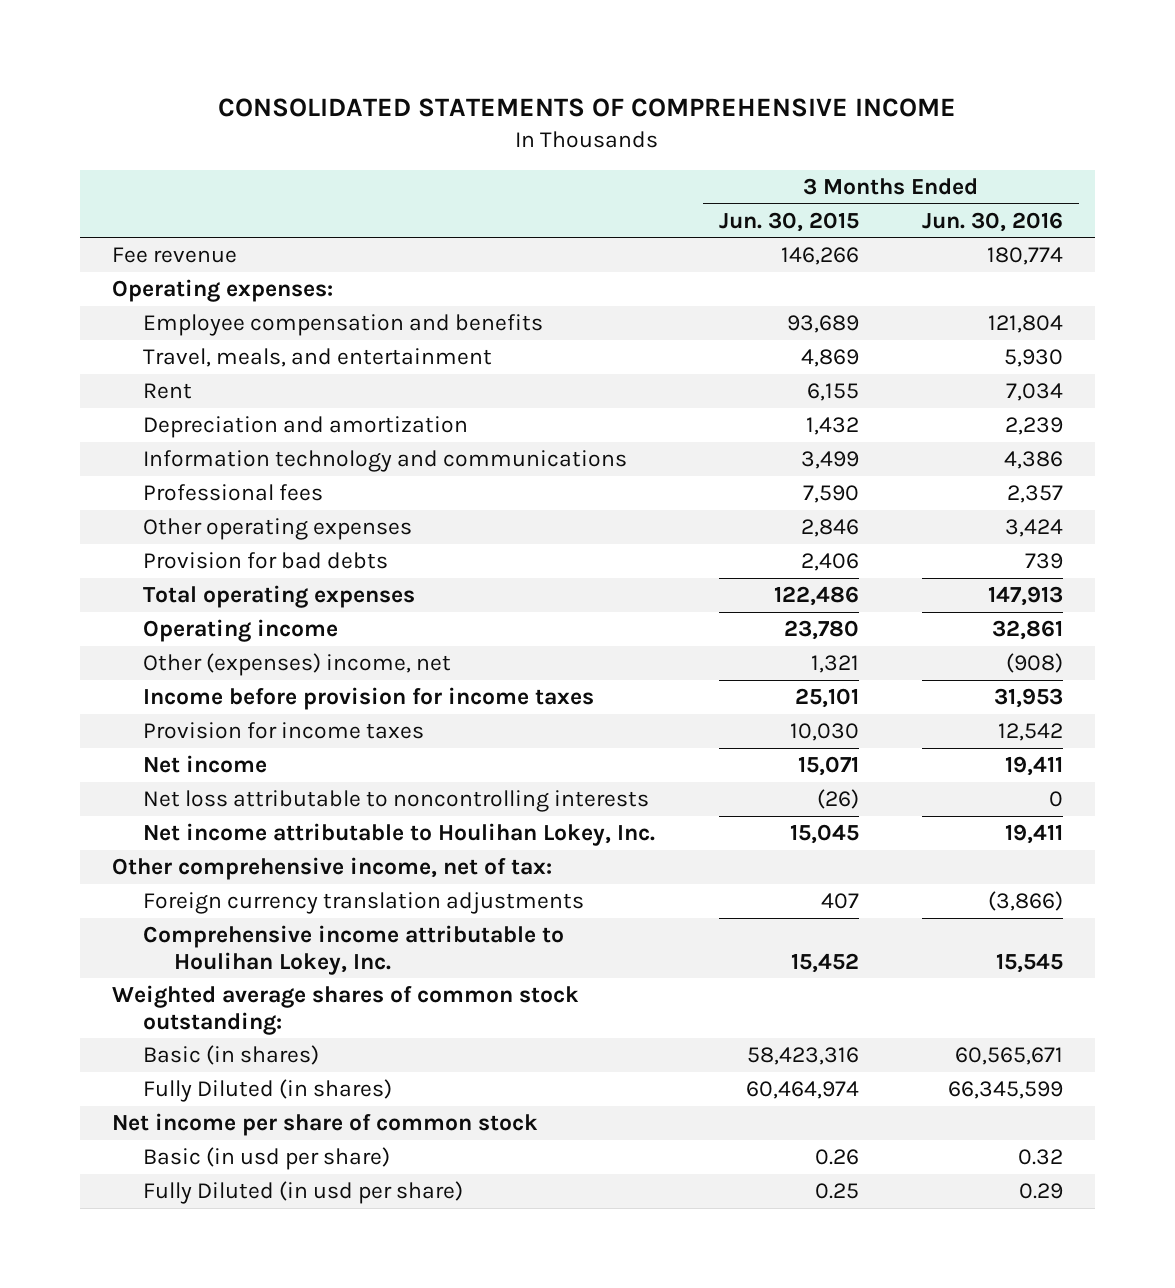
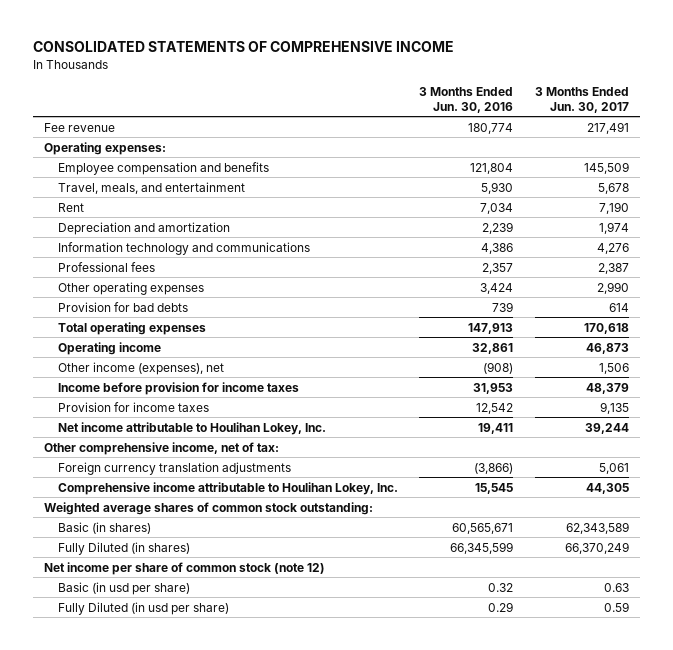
[718,211,859,232] Jun. 30, 2015 -> none
none -> [534,86,629,113] 3 Months Ended Jun. 30, 2017
[143,653,452,677] Other (expenses) income, net -> [57,361,224,375] Other income (expenses), net
[143,755,268,774] Net income -> none
[143,790,650,813] Net loss attributable to noncontrolling interests -> none
[111,1113,538,1137] Net income per share of common stock -> [44,561,326,575] Net income per share of common stock (note 12)

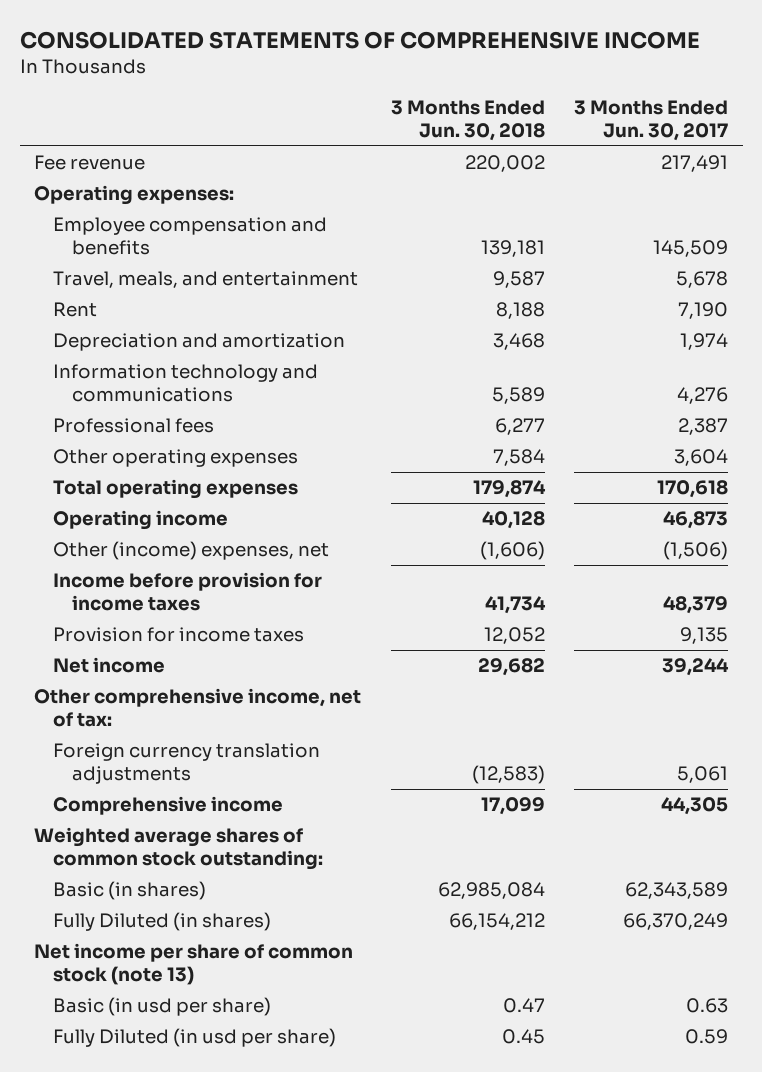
[419,86,514,113] 3 Months Ended Jun. 30, 2016 -> none
none -> [390,100,545,142] 3 Months Ended Jun. 30, 2018
[57,301,188,312] Provision for bad debts -> none
[596,281,629,294] 2,990 -> [674,449,729,467] 3,604
[57,361,224,375] Other income (expenses), net -> [53,541,330,561] Other (income) expenses, net
[598,362,629,374] 1,506 -> [663,541,729,561] (1,506)
[57,421,326,435] Net income attributable to Houlihan Lokey, Inc. -> [53,657,166,674] Net income
[57,481,398,495] Comprehensive income attributable to Houlihan Lokey, Inc. -> [53,796,284,816] Comprehensive income
[44,561,326,575] Net income per share of common stock (note 12) -> [34,943,354,986] Net income per share of common stock (note 13)

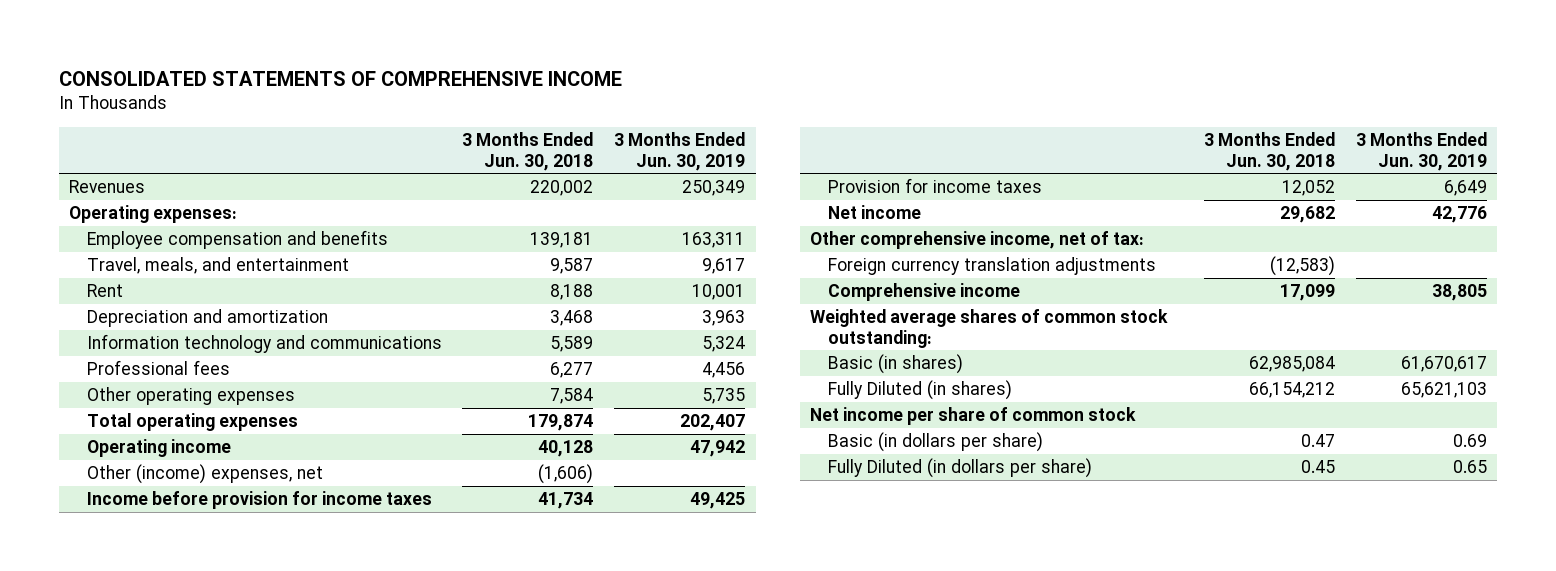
[574,100,729,142] 3 Months Ended Jun. 30, 2017 -> none
none -> [614,132,746,171] 3 Months Ended Jun. 30, 2019
[34,155,146,171] Fee revenue -> [69,180,146,194] Revenues
[34,943,354,986] Net income per share of common stock (note 13) -> [810,407,1137,426] Net income per share of common stock
[53,997,272,1017] Basic (in usd per share) -> [827,432,1043,453] Basic (in dollars per share)
[53,1028,337,1048] Fully Diluted (in usd per share) -> [827,458,1092,479] Fully Diluted (in dollars per share)

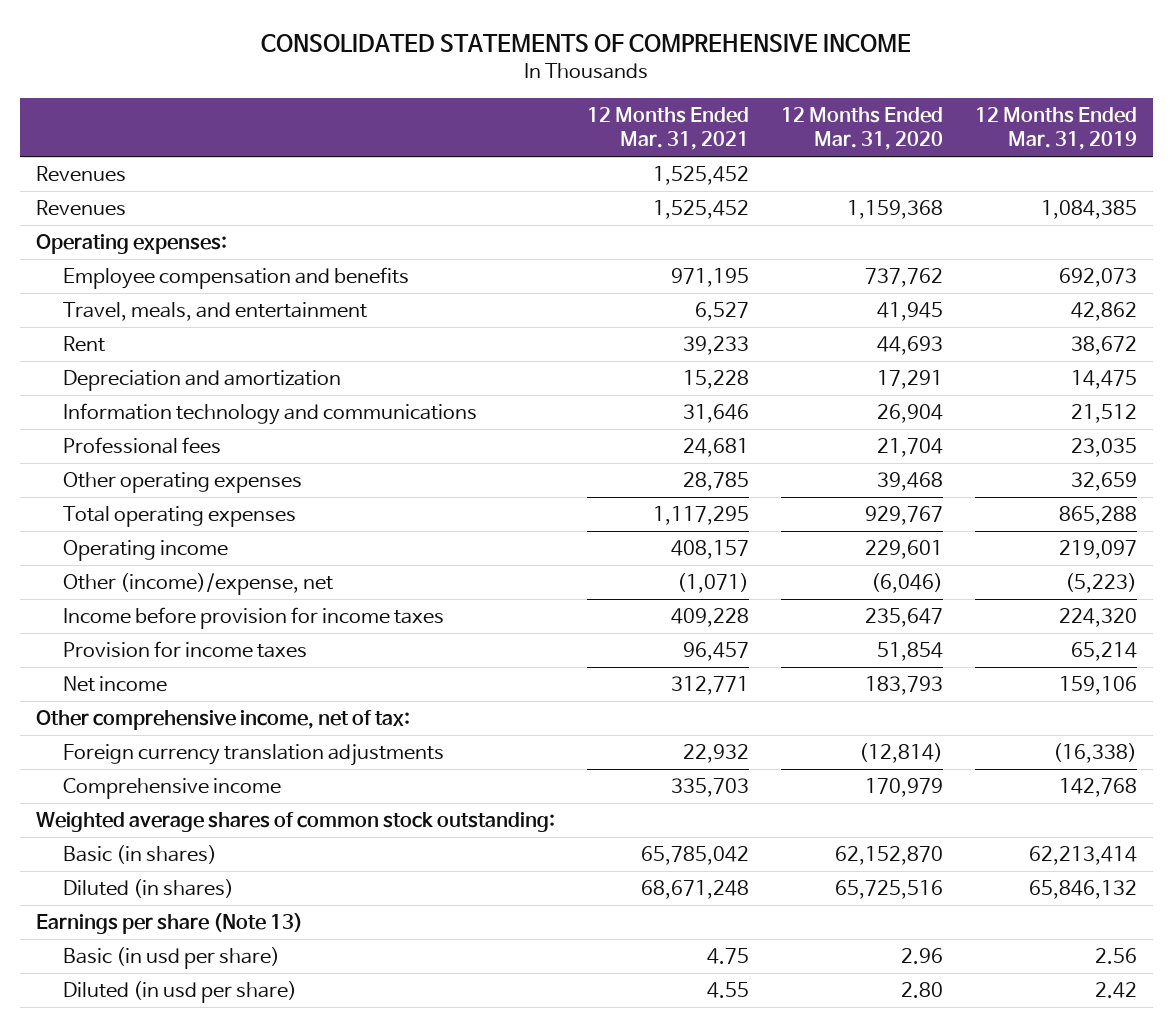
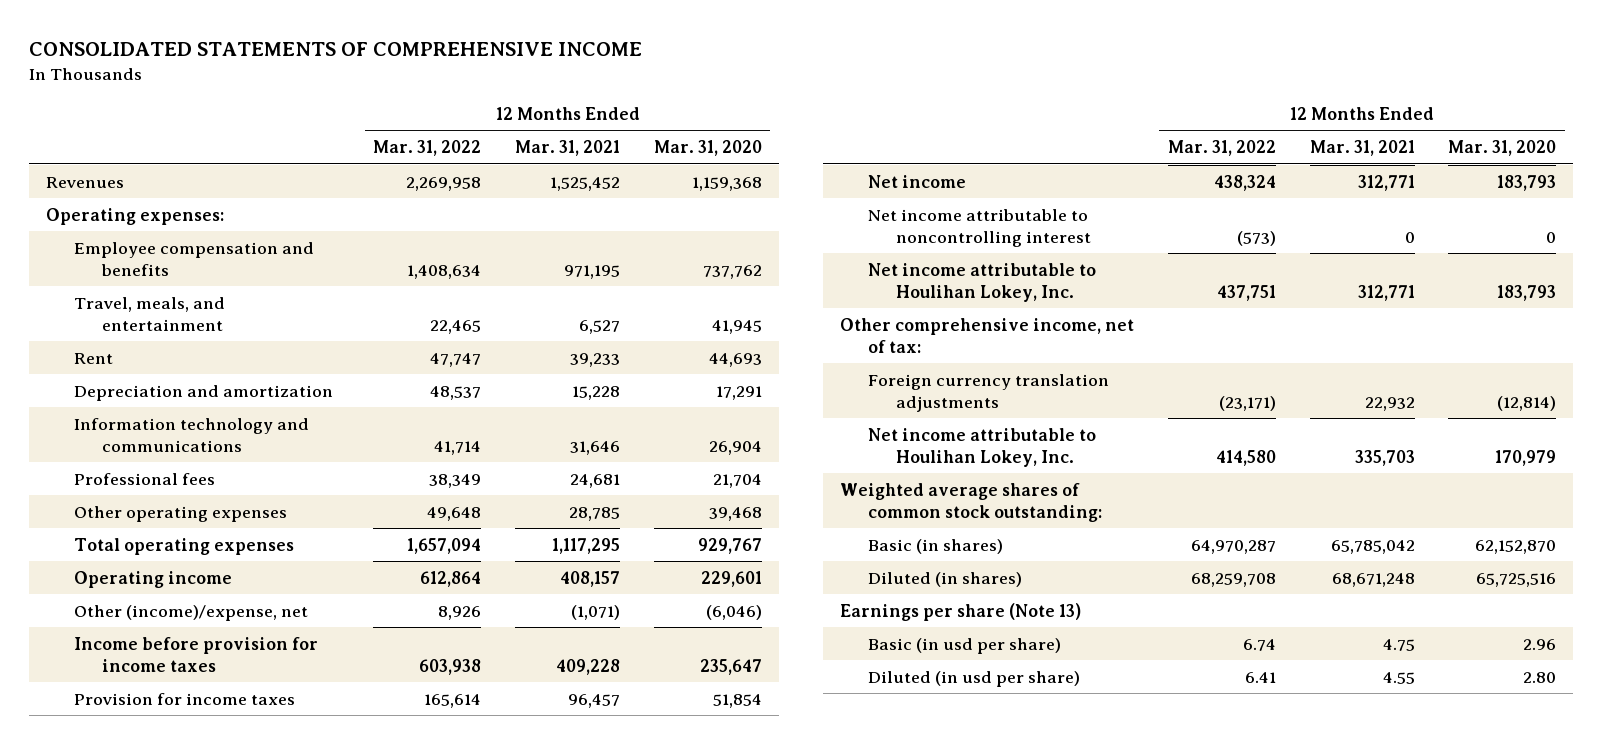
[975,107,1138,151] 12 Months Ended Mar. 31, 2019 -> none
none -> [373,140,482,157] Mar. 31, 2022
[35,166,126,183] Revenues -> none
none -> [868,208,1091,247] Net income attributable to noncontrolling interest
none -> [868,262,1097,302] Net income attributable to Houlihan Lokey, Inc.
[63,778,282,800] Comprehensive income -> [868,427,1097,467] Net income attributable to Houlihan Lokey, Inc.

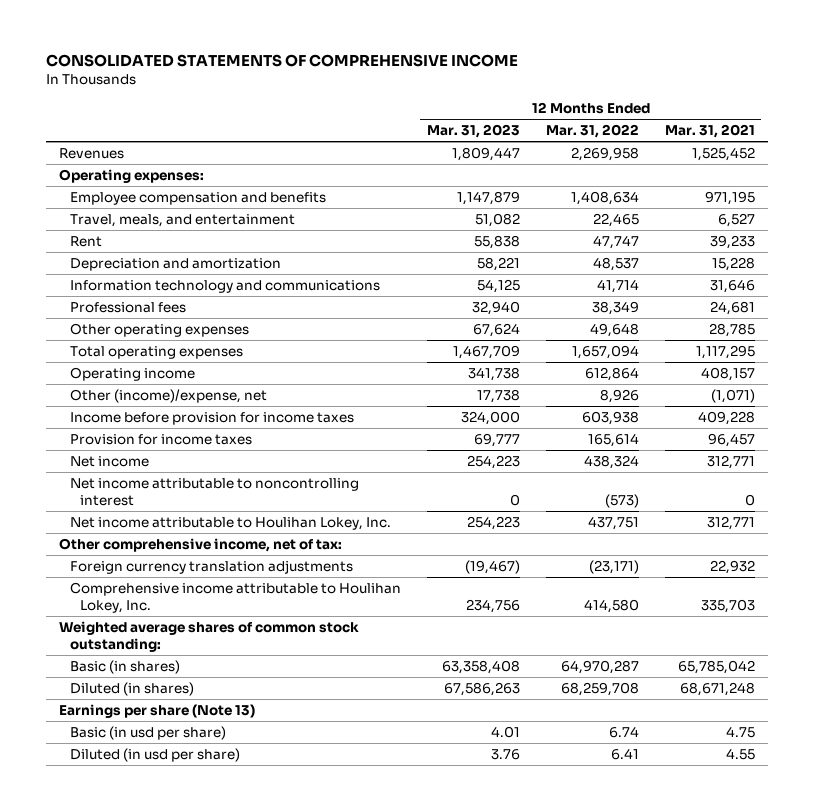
[653,140,762,157] Mar. 31, 2020 -> none
none -> [426,124,520,139] Mar. 31, 2023
[868,427,1097,467] Net income attributable to Houlihan Lokey, Inc. -> [69,581,401,613] Comprehensive income attributable to Houlihan Lokey, Inc.

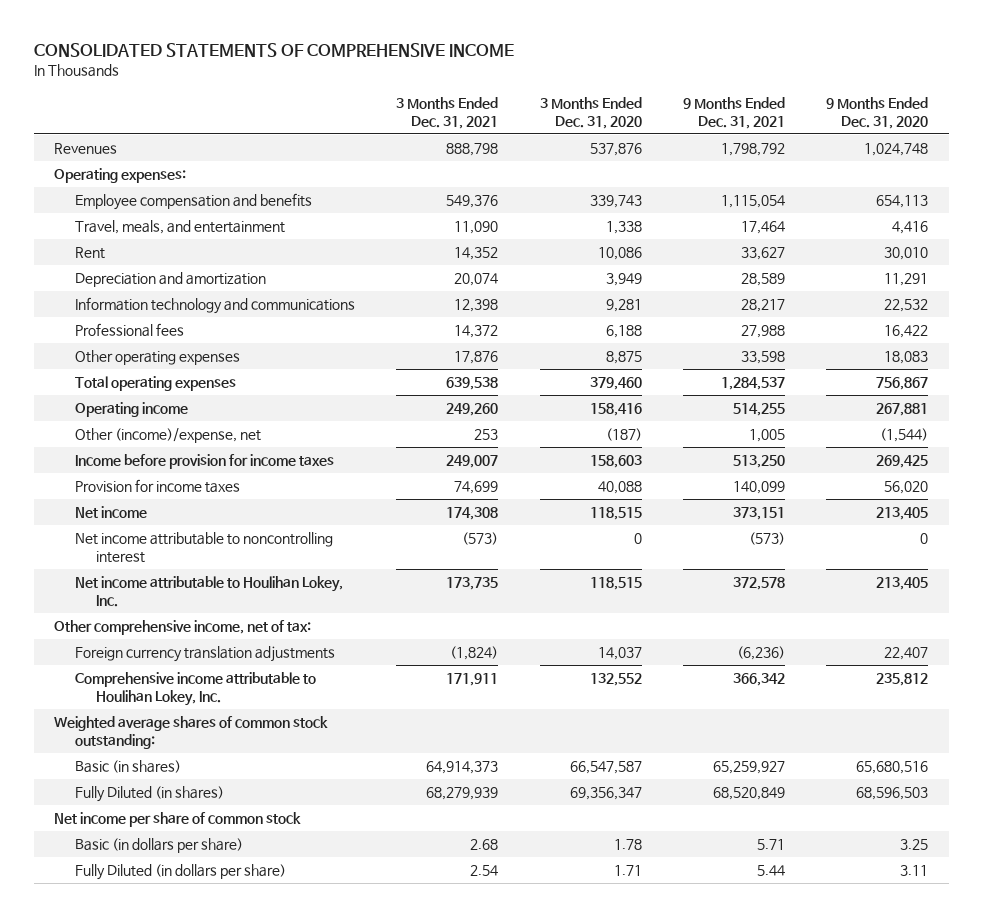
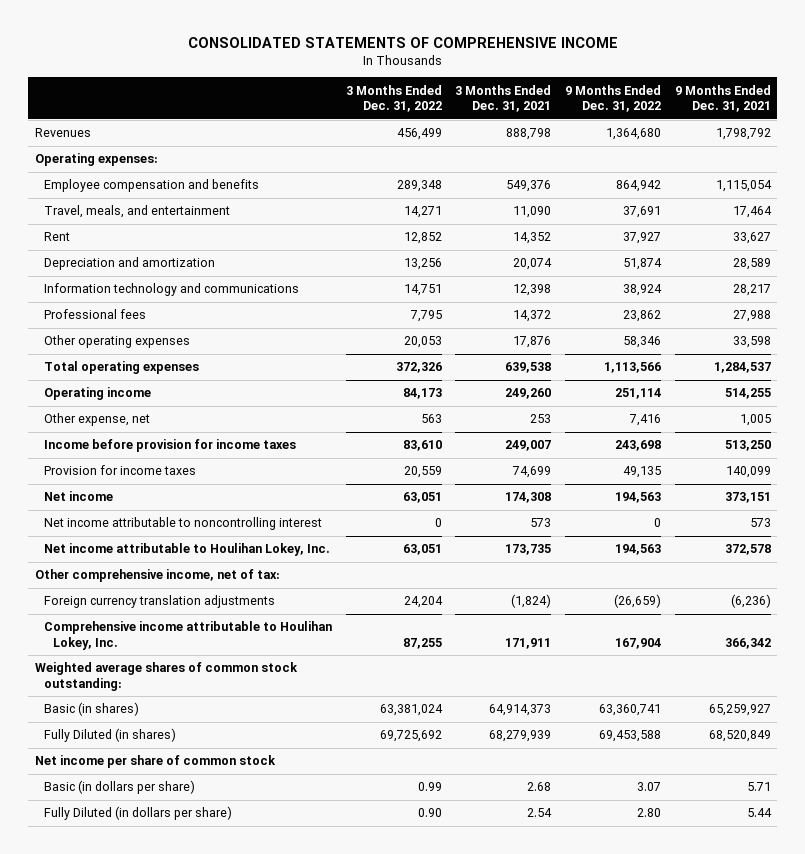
[539,96,642,129] 3 Months Ended Dec. 31, 2020 -> none
[826,96,929,129] 9 Months Ended Dec. 31, 2020 -> none
none -> [345,84,442,113] 3 Months Ended Dec. 31, 2022
none -> [564,84,661,113] 9 Months Ended Dec. 31, 2022
[75,428,262,444] Other (income)/expense, net -> [44,413,151,427] Other expense, net
[462,532,499,546] (573) -> [530,518,552,528] 573
[748,532,785,546] (573) -> [749,518,771,528] 573

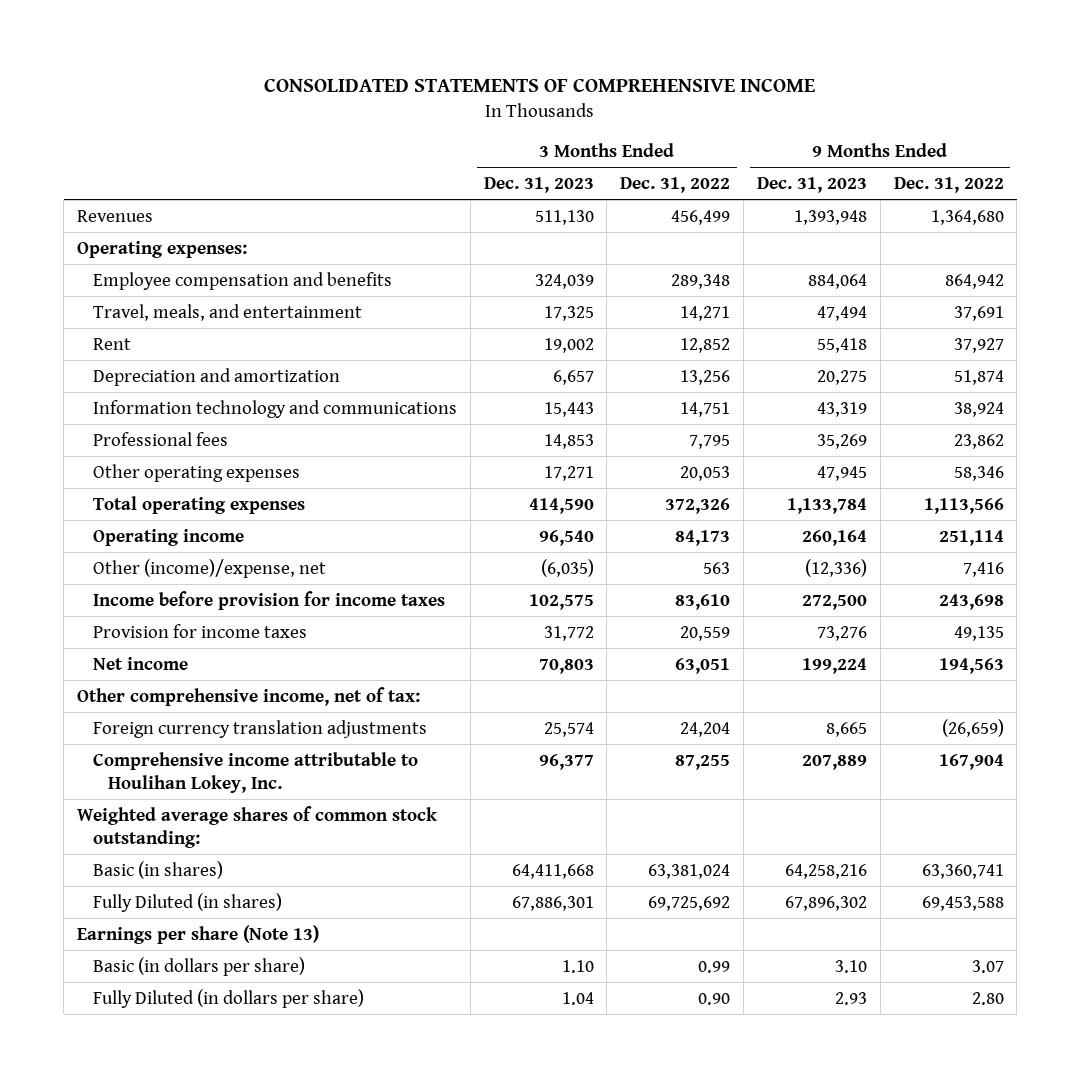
[455,84,552,113] 3 Months Ended Dec. 31, 2021 -> none
[674,84,771,113] 9 Months Ended Dec. 31, 2021 -> none
none -> [483,177,594,194] Dec. 31, 2023
none -> [756,177,867,194] Dec. 31, 2023
[44,413,151,427] Other expense, net -> [92,558,326,578] Other (income)/expense, net
[44,517,323,531] Net income attributable to noncontrolling interest -> none
[44,543,331,557] Net income attributable to Houlihan Lokey, Inc. -> none
[34,755,276,769] Net income per share of common stock -> none
none -> [77,924,320,944] Earnings per share (Note 13)

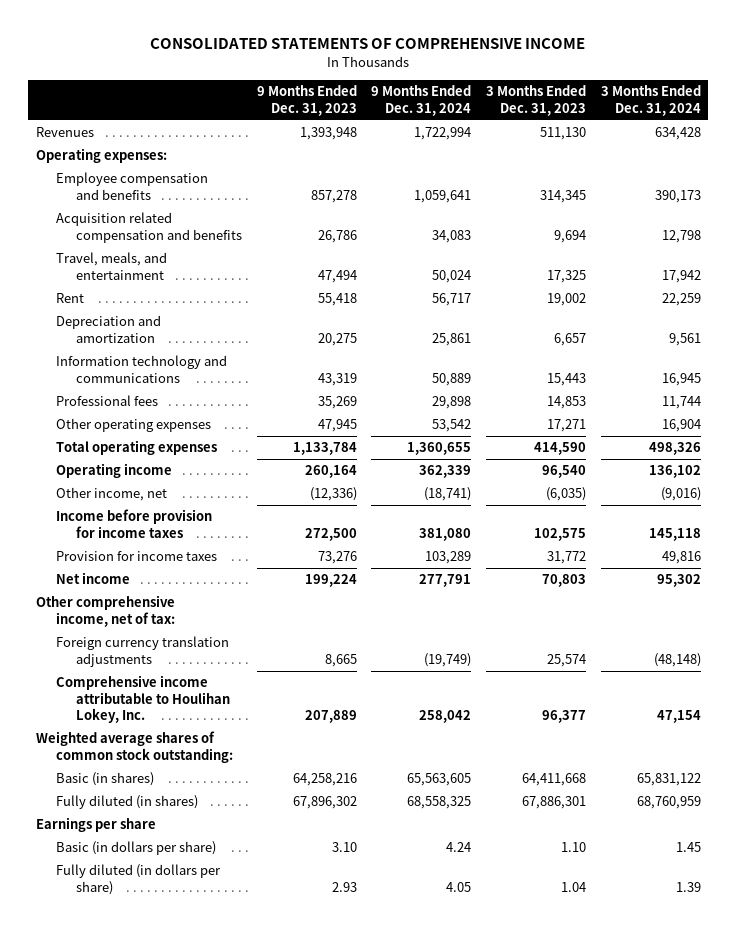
[620,177,731,194] Dec. 31, 2022 -> none
[893,177,1004,194] Dec. 31, 2022 -> none
none -> [371,85,472,116] 9 Months Ended Dec. 31, 2024
none -> [601,85,702,116] 3 Months Ended Dec. 31, 2024
[534,273,594,289] 324,039 -> [540,189,587,203] 314,345
[807,273,867,289] 884,064 -> [310,189,357,203] 857,278
none -> [55,212,242,243] Acquisition related compensation and benefits
[92,558,326,578] Other (income)/expense, net -> [55,487,167,502] Other income, net
[92,892,282,912] Fully Diluted (in shares) -> [55,795,198,810] Fully diluted (in shares)
[77,924,320,944] Earnings per share (Note 13) -> [35,817,156,833] Earnings per share
[92,988,364,1008] Fully Diluted (in dollars per share) -> [55,864,221,895] Fully diluted (in dollars per share)

